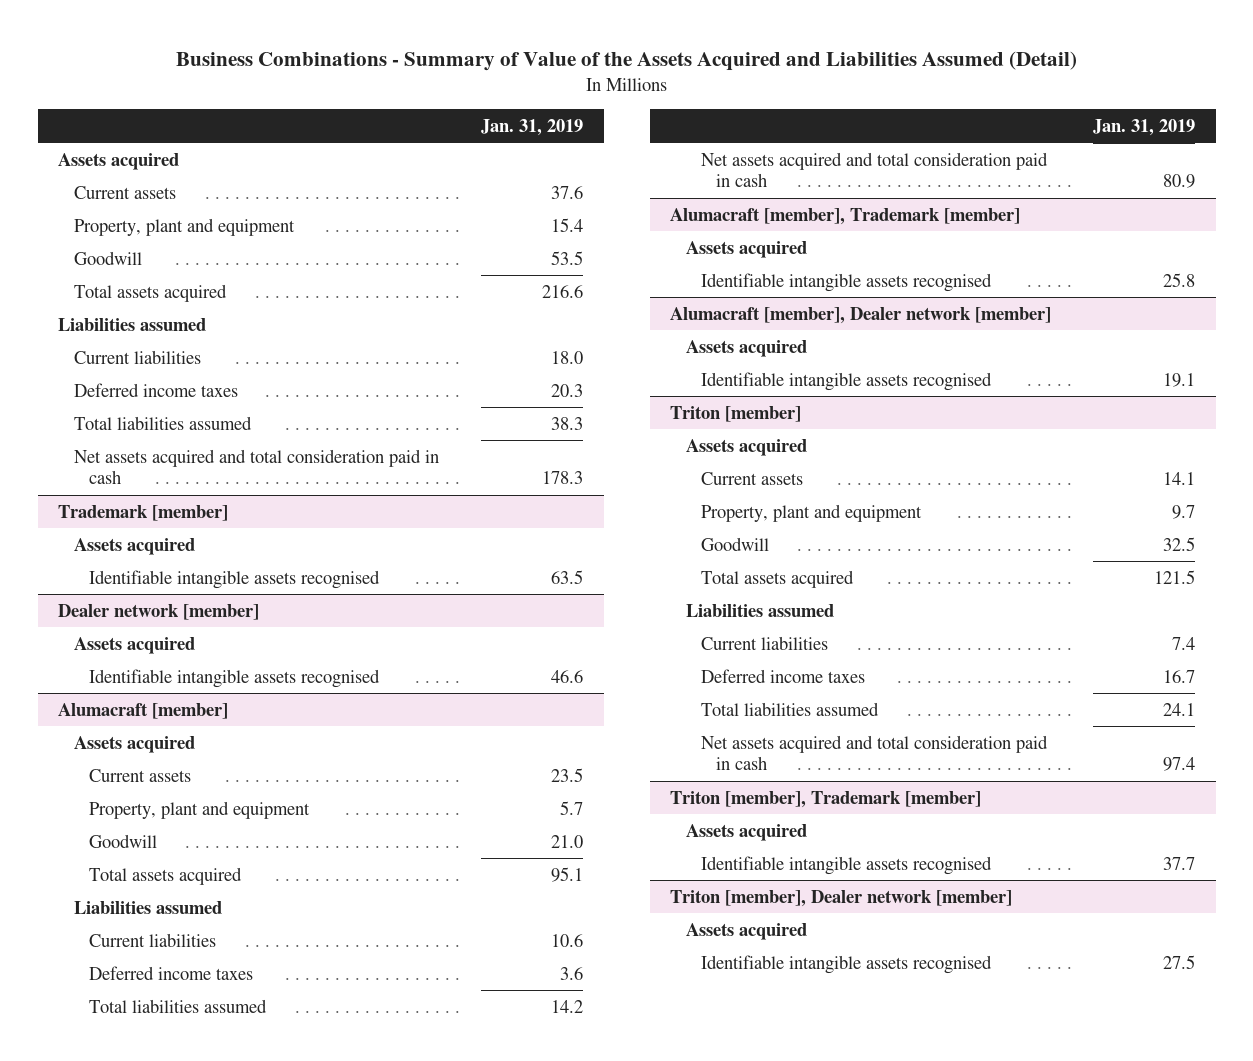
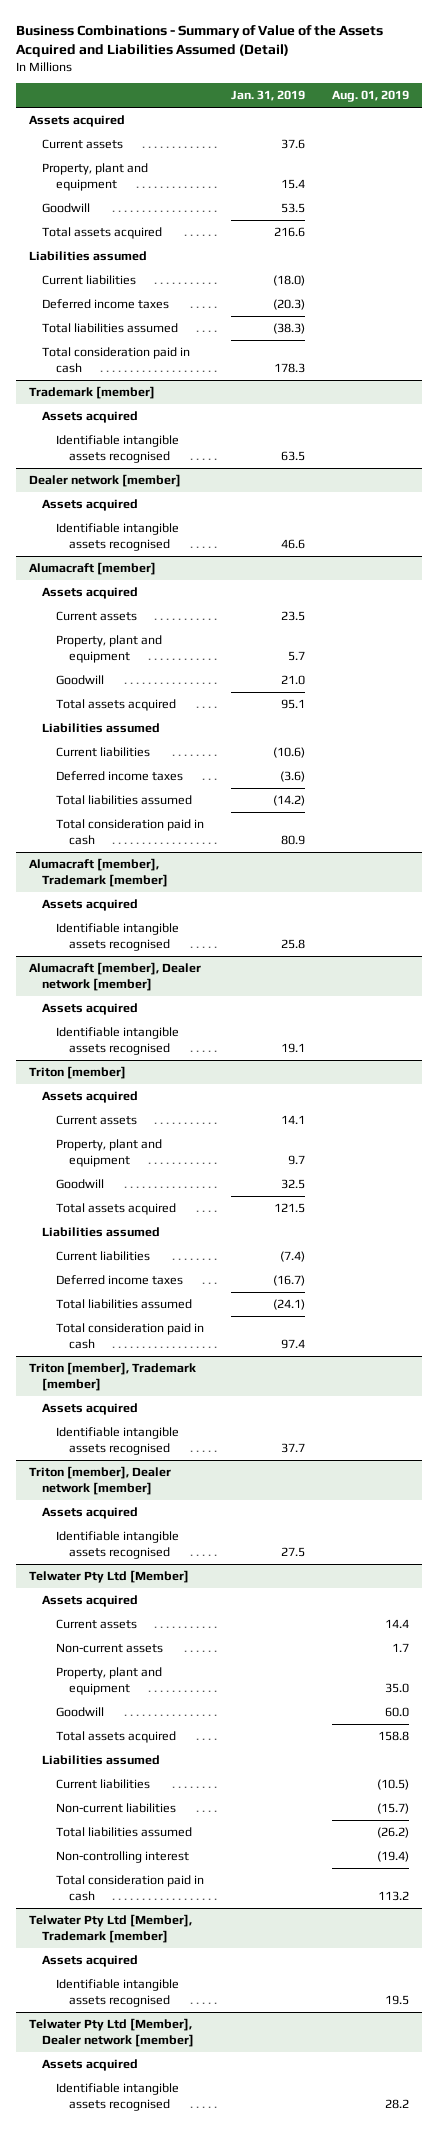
none -> [331,89,409,102] Aug. 01, 2019
[550,350,583,364] 18.0 -> [272,275,305,287] (18.0)
[550,383,583,397] 20.3 -> [272,299,305,311] (20.3)
[550,416,583,430] 38.3 -> [272,323,305,335] (38.3)
[73,448,439,485] Net assets acquired and total consideration paid in cash -> [42,347,191,373] Total consideration paid in cash
[550,933,583,947] 10.6 -> [272,747,305,759] (10.6)
[559,966,583,980] 3.6 -> [279,771,305,783] (3.6)
[550,999,583,1013] 14.2 -> [272,795,305,807] (14.2)
[700,151,1048,188] Net assets acquired and total consideration paid in cash -> [55,819,204,845] Total consideration paid in cash
[1171,636,1195,650] 7.4 -> [279,1251,305,1263] (7.4)
[1162,669,1195,683] 16.7 -> [272,1275,305,1287] (16.7)
[1162,702,1195,716] 24.1 -> [272,1299,305,1311] (24.1)
[700,734,1048,771] Net assets acquired and total consideration paid in cash -> [55,1323,204,1349] Total consideration paid in cash
none -> [29,1570,190,1584] Telwater Pty Ltd [Member]
none -> [42,1595,139,1608] Assets acquired
none -> [55,1619,137,1630] Current assets
none -> [55,1643,163,1654] Non-current assets
none -> [55,1667,162,1695] Property, plant and equipment
none -> [55,1707,104,1718] Goodwill
none -> [55,1731,176,1744] Total assets acquired
none -> [42,1755,161,1766] Liabilities assumed
none -> [55,1779,150,1790] Current liabilities
none -> [55,1803,176,1814] Non-current liabilities
none -> [55,1827,192,1838] Total liabilities assumed
none -> [55,1851,189,1864] Non-controlling interest
none -> [55,1875,204,1901] Total consideration paid in cash
none -> [29,1914,193,1943] Telwater Pty Ltd [Member], Trademark [member]
none -> [42,1955,139,1968] Assets acquired
none -> [55,1979,179,2007] Identifiable intangible assets recognised
none -> [29,2018,195,2047] Telwater Pty Ltd [Member], Dealer network [member]
none -> [42,2059,139,2072] Assets acquired
none -> [55,2083,179,2111] Identifiable intangible assets recognised

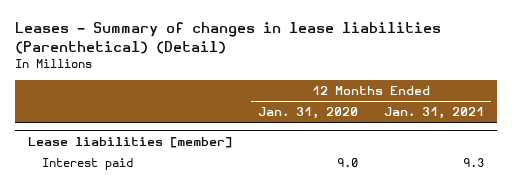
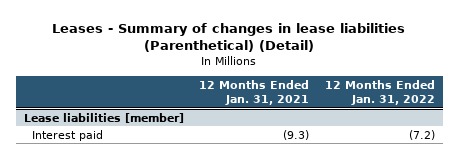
[258,107,359,120] Jan. 31, 2020 -> none
none -> [325,79,436,105] 12 Months Ended Jan. 31, 2022
[463,158,485,168] 9.3 -> [283,129,310,140] (9.3)

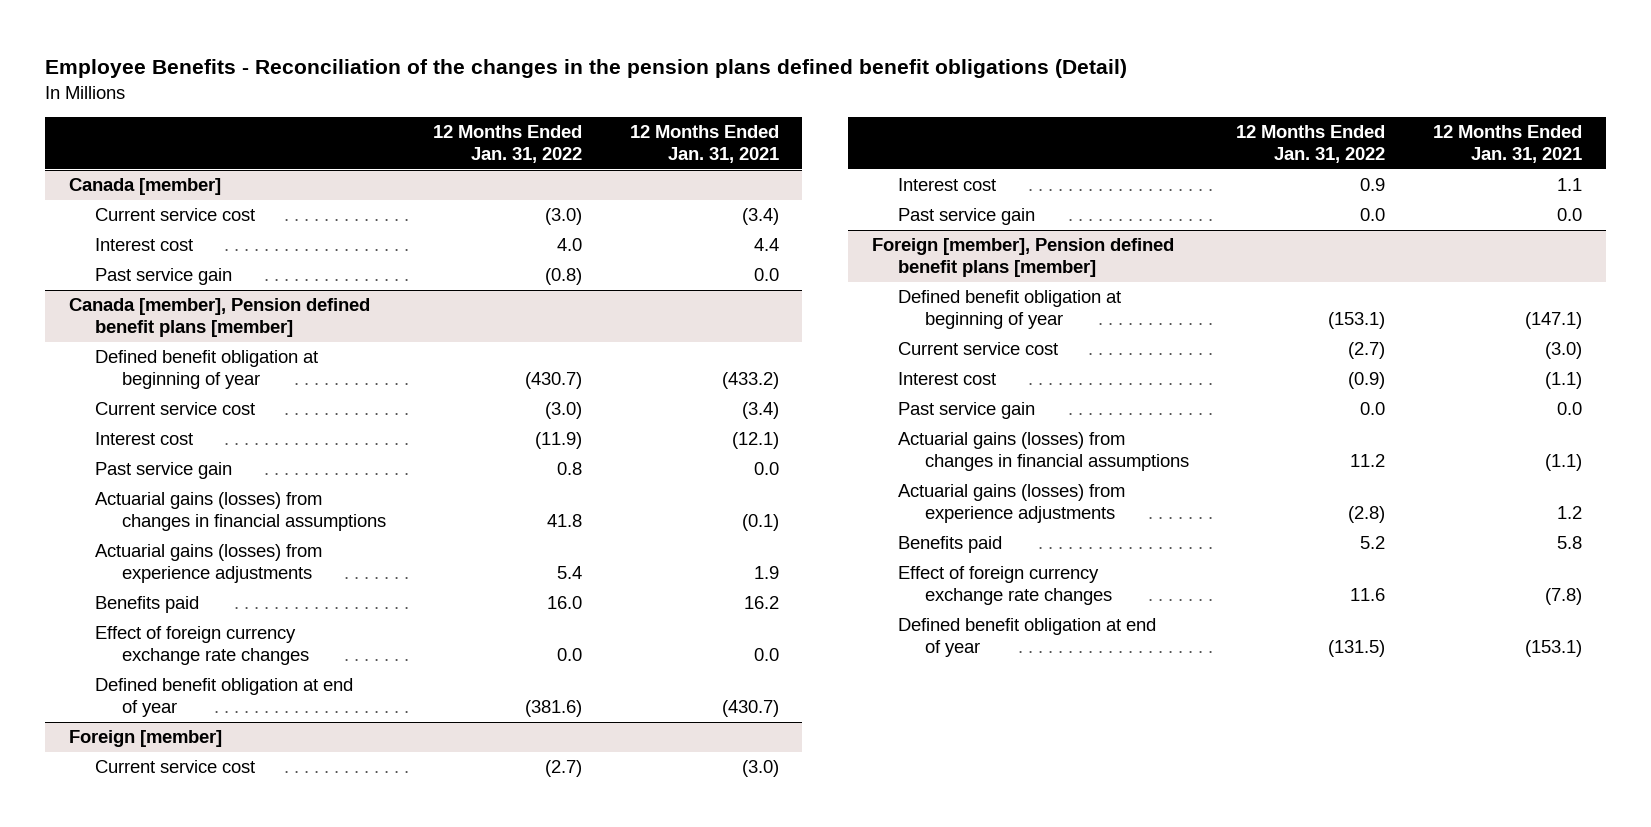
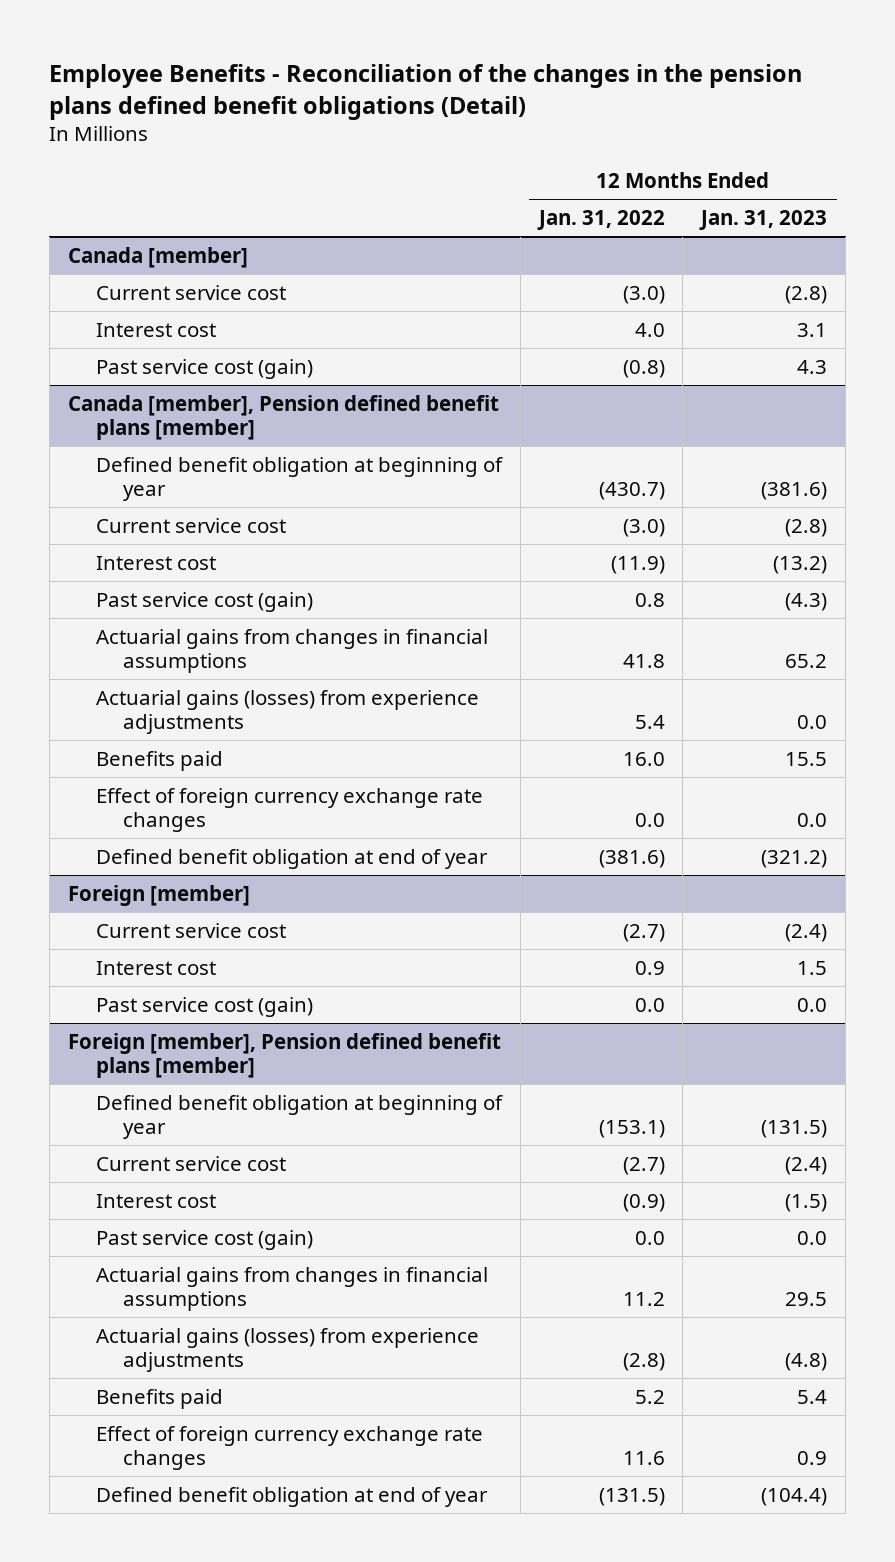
[629,125,779,164] 12 Months Ended Jan. 31, 2021 -> none
none -> [699,210,828,231] Jan. 31, 2023
[95,268,233,286] Past service gain -> [95,358,313,379] Past service cost (gain)
[95,462,233,480] Past service gain -> [95,591,313,612] Past service cost (gain)
[95,492,386,532] Actuarial gains (losses) from changes in financial assumptions -> [95,628,488,674] Actuarial gains from changes in financial assumptions
[898,208,1036,226] Past service gain -> [95,996,313,1017] Past service cost (gain)
[898,402,1036,420] Past service gain -> [95,1229,313,1250] Past service cost (gain)
[898,432,1189,472] Actuarial gains (losses) from changes in financial assumptions -> [95,1266,488,1312] Actuarial gains from changes in financial assumptions

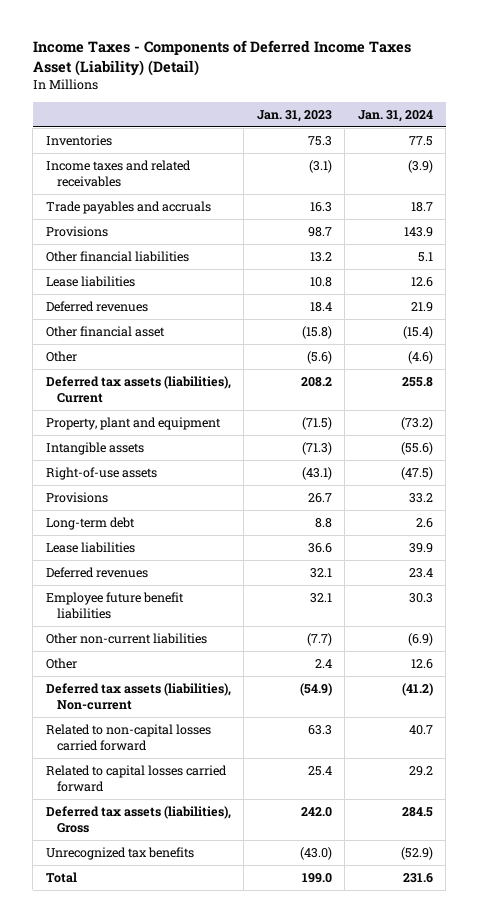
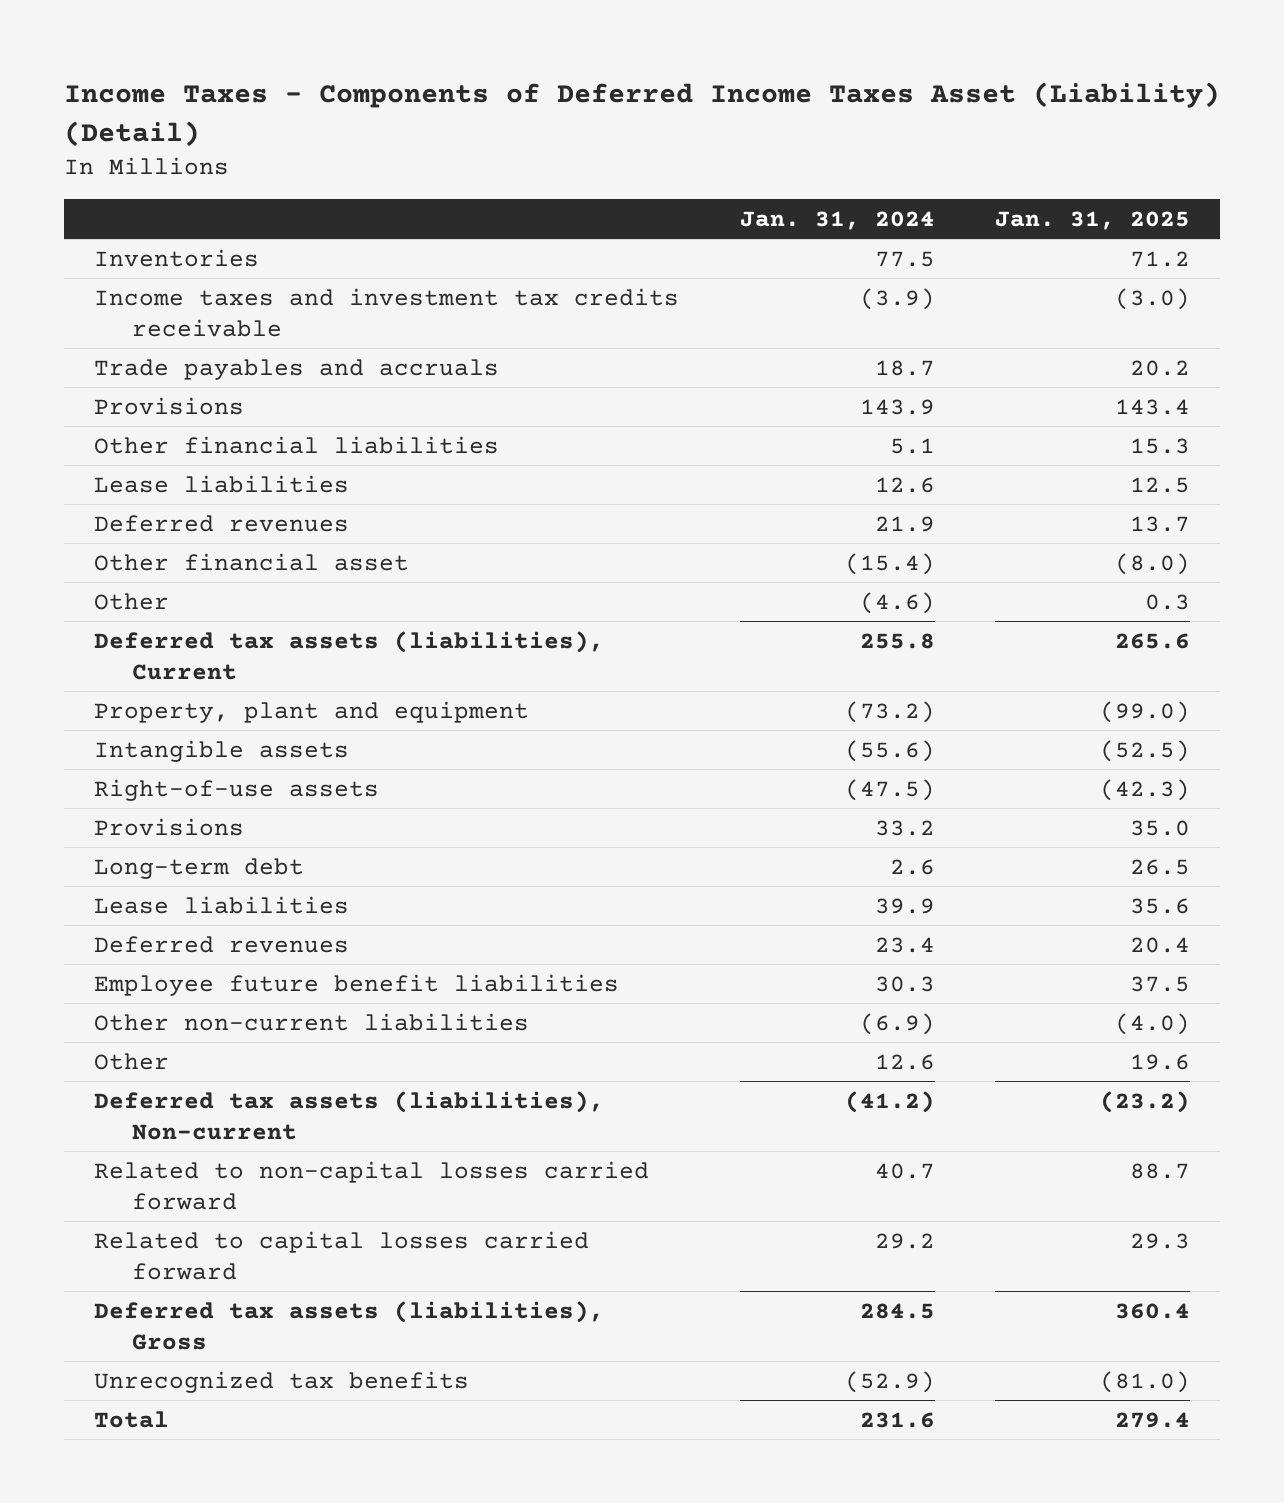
[256,109,332,122] Jan. 31, 2023 -> none
none -> [994,210,1190,230] Jan. 31, 2025
[45,160,191,187] Income taxes and related receivables -> none
none -> [94,287,680,337] Income taxes and investment tax credits receivable

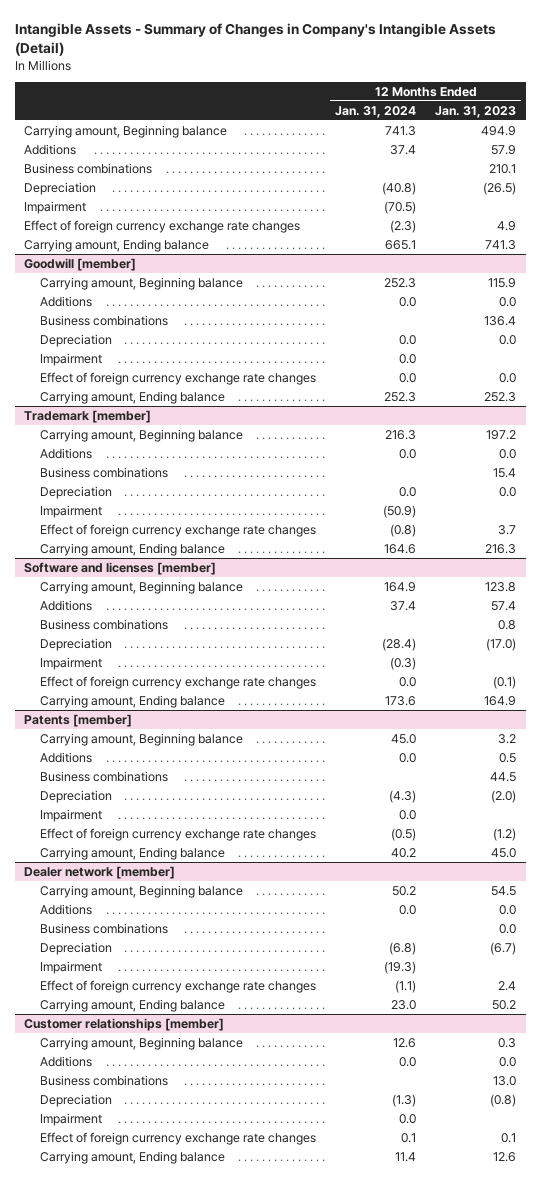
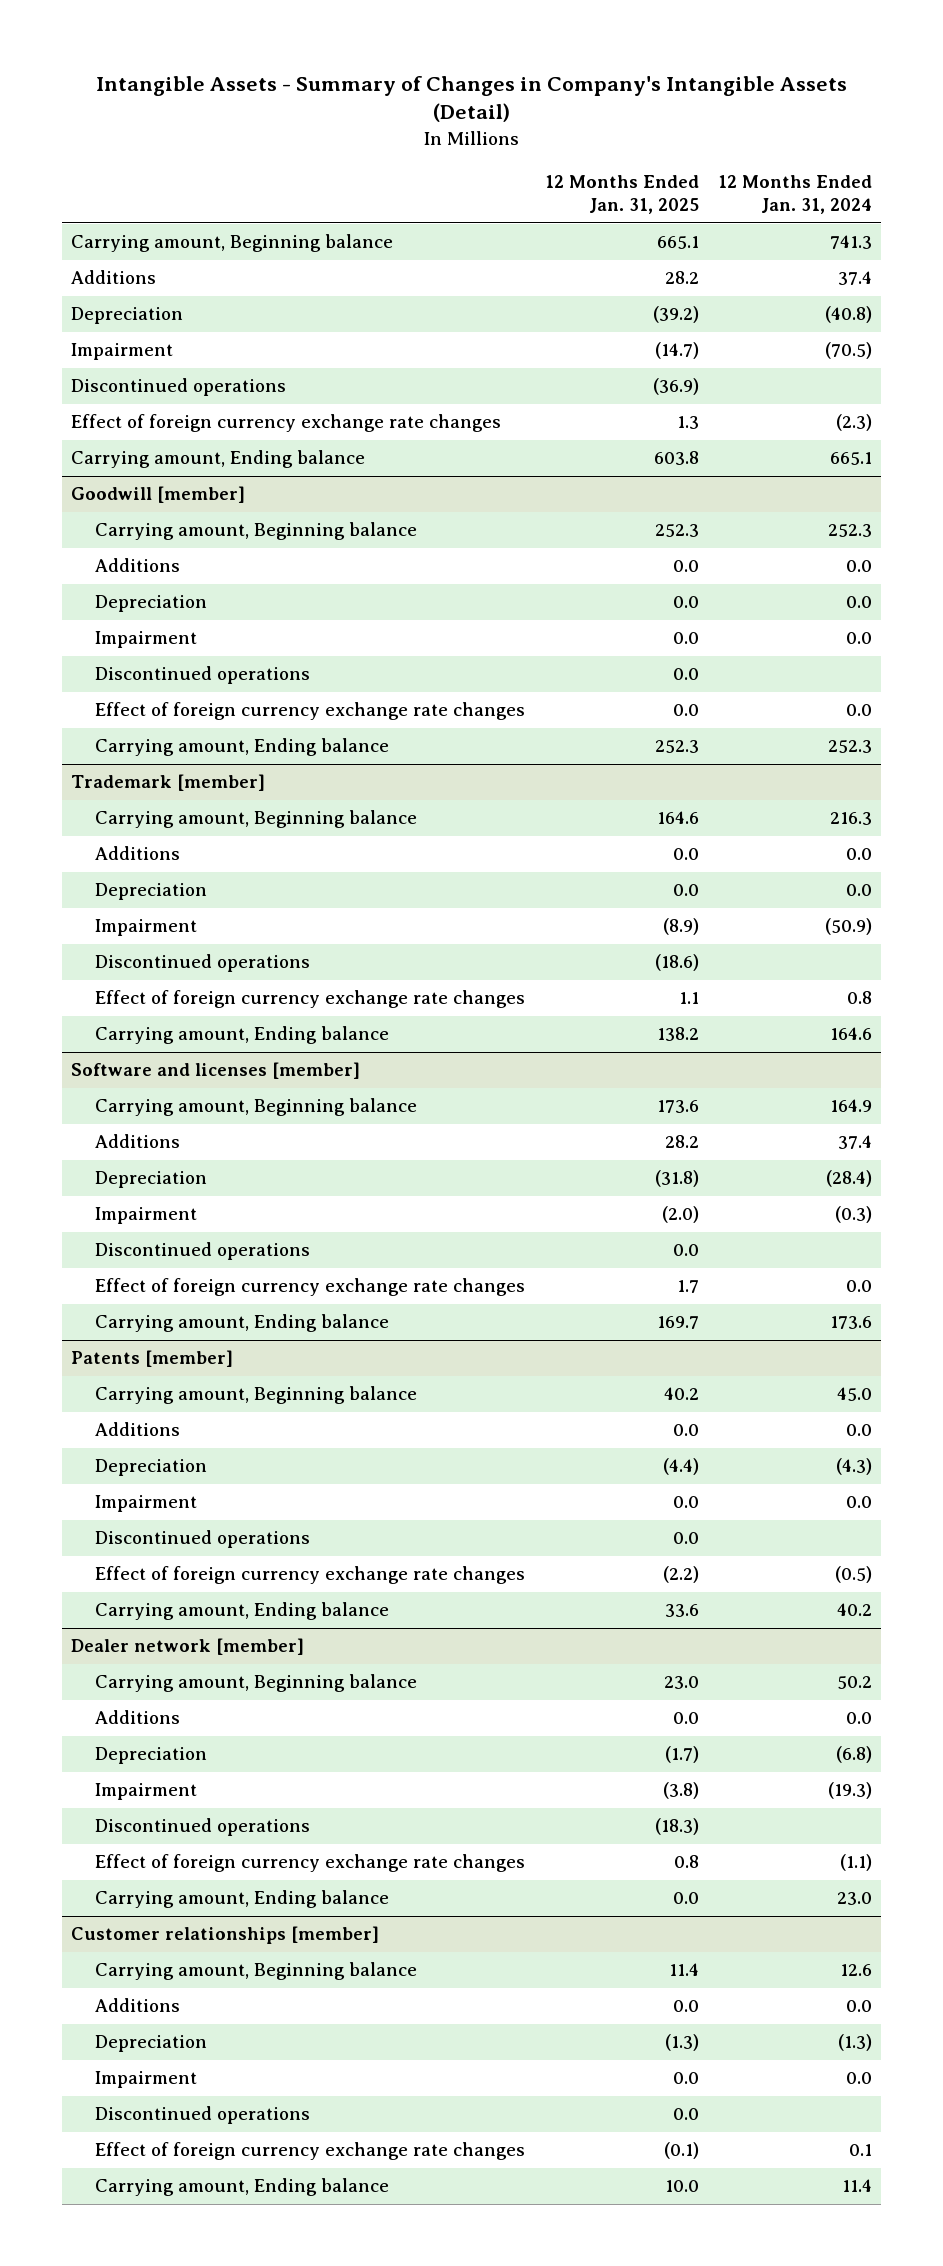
[435,105,517,118] Jan. 31, 2023 -> none
none -> [544,174,699,215] 12 Months Ended Jan. 31, 2025
[24,162,153,174] Business combinations -> none
none -> [71,378,287,397] Discontinued operations
[39,314,168,326] Business combinations -> none
none -> [95,666,311,685] Discontinued operations
[39,466,168,478] Business combinations -> none
none -> [95,954,311,973] Discontinued operations
[389,523,416,537] (0.8) -> [846,991,872,1005] 0.8
[39,618,168,630] Business combinations -> none
none -> [95,1242,311,1261] Discontinued operations
[39,770,168,782] Business combinations -> none
none -> [95,1530,311,1549] Discontinued operations
[39,922,168,934] Business combinations -> none
none -> [95,1818,311,1837] Discontinued operations
[39,1074,168,1086] Business combinations -> none
none -> [95,2106,311,2125] Discontinued operations

